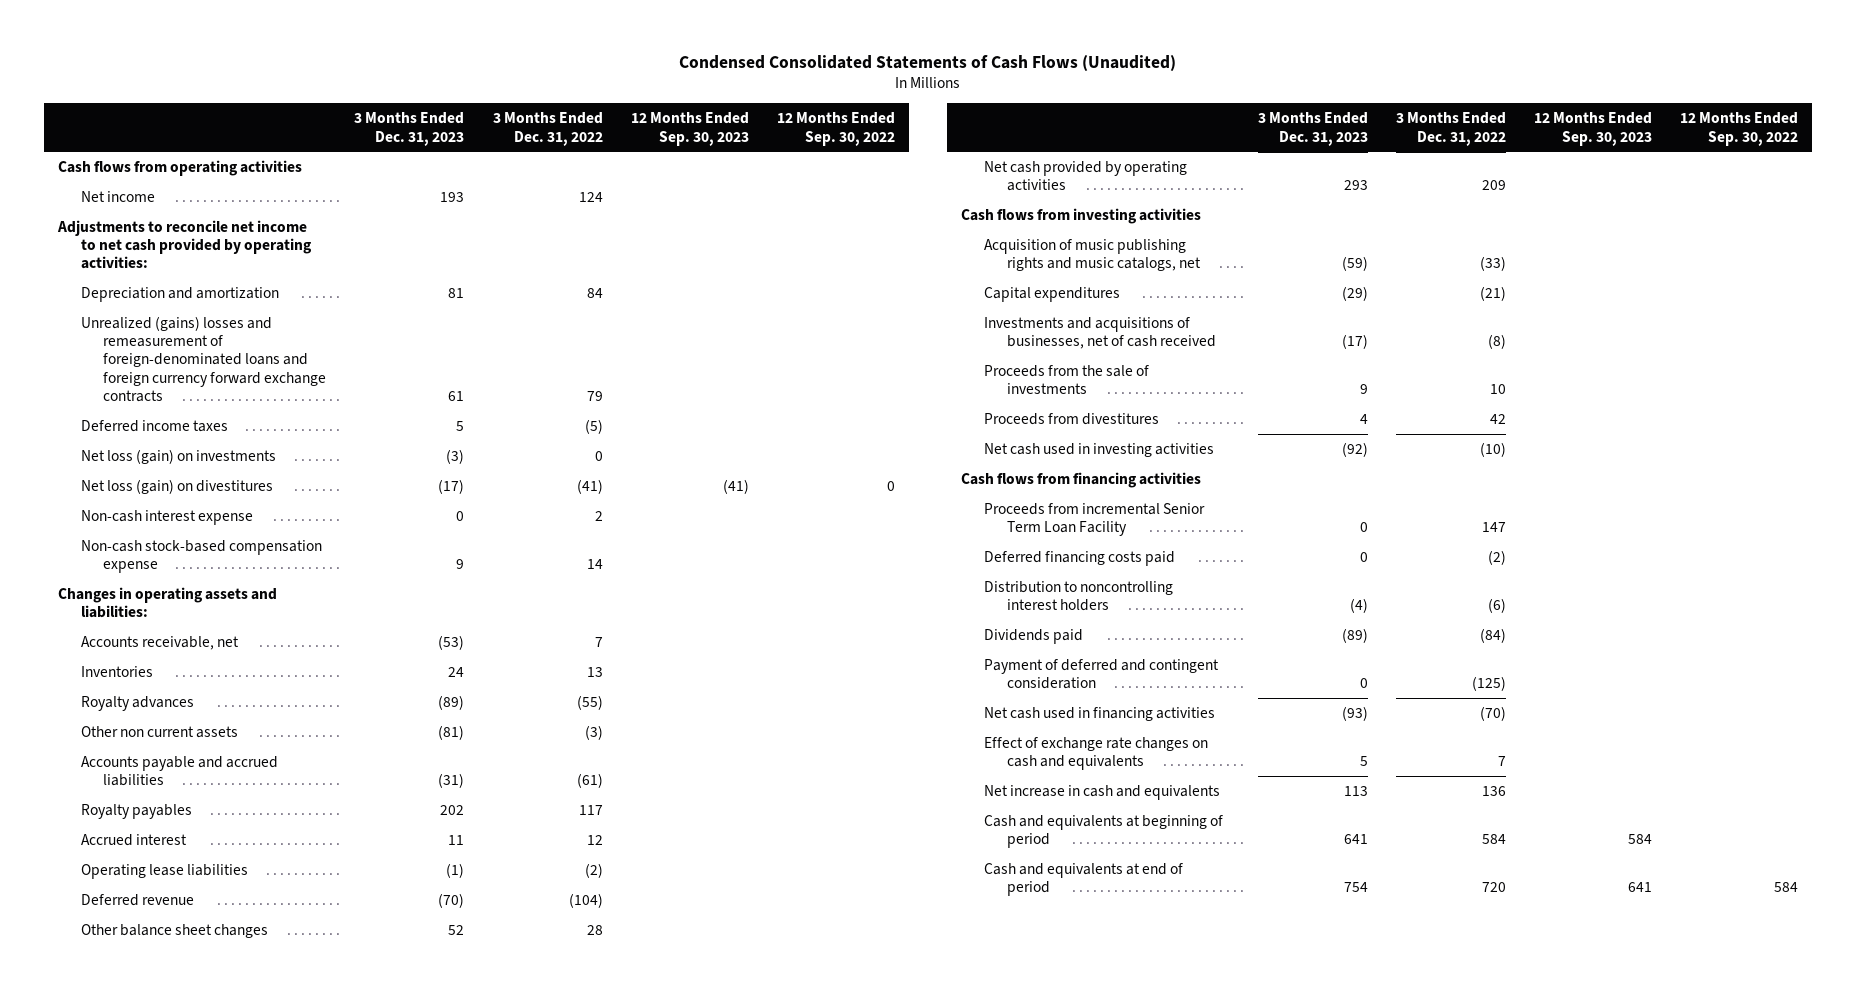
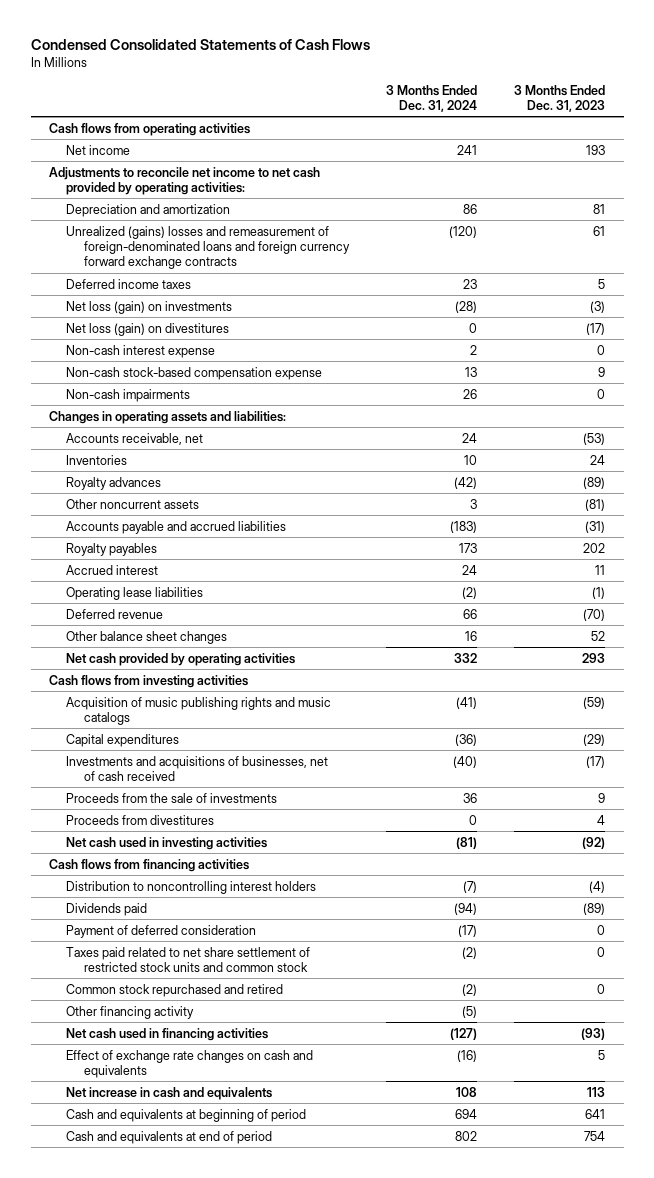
[679,54,1177,71] Condensed Consolidated Statements of Cash Flows (Unaudited) -> [30,38,370,50] Condensed Consolidated Statements of Cash Flows
[492,112,603,146] 3 Months Ended Dec. 31, 2022 -> none
[630,112,749,146] 12 Months Ended Sep. 30, 2023 -> none
[776,112,895,146] 12 Months Ended Sep. 30, 2022 -> none
none -> [385,84,477,112] 3 Months Ended Dec. 31, 2024
none -> [66,388,191,402] Non-cash impairments
[80,725,238,738] Other non current assets -> [66,498,200,509] Other noncurrent assets
[983,238,1201,272] Acquisition of music publishing rights and music catalogs, net -> [66,696,332,725] Acquisition of music publishing rights and music catalogs
[983,502,1205,537] Proceeds from incremental Senior Term Loan Facility -> none
[983,550,1175,566] Deferred financing costs paid -> none
[983,658,1219,690] Payment of deferred and contingent consideration -> [66,924,257,938] Payment of deferred consideration
none -> [66,946,311,972] Taxes paid related to net share settlement of restricted stock units and common stock
none -> [66,983,284,997] Common stock repurchased and retired
none -> [66,1005,195,1019] Other financing activity

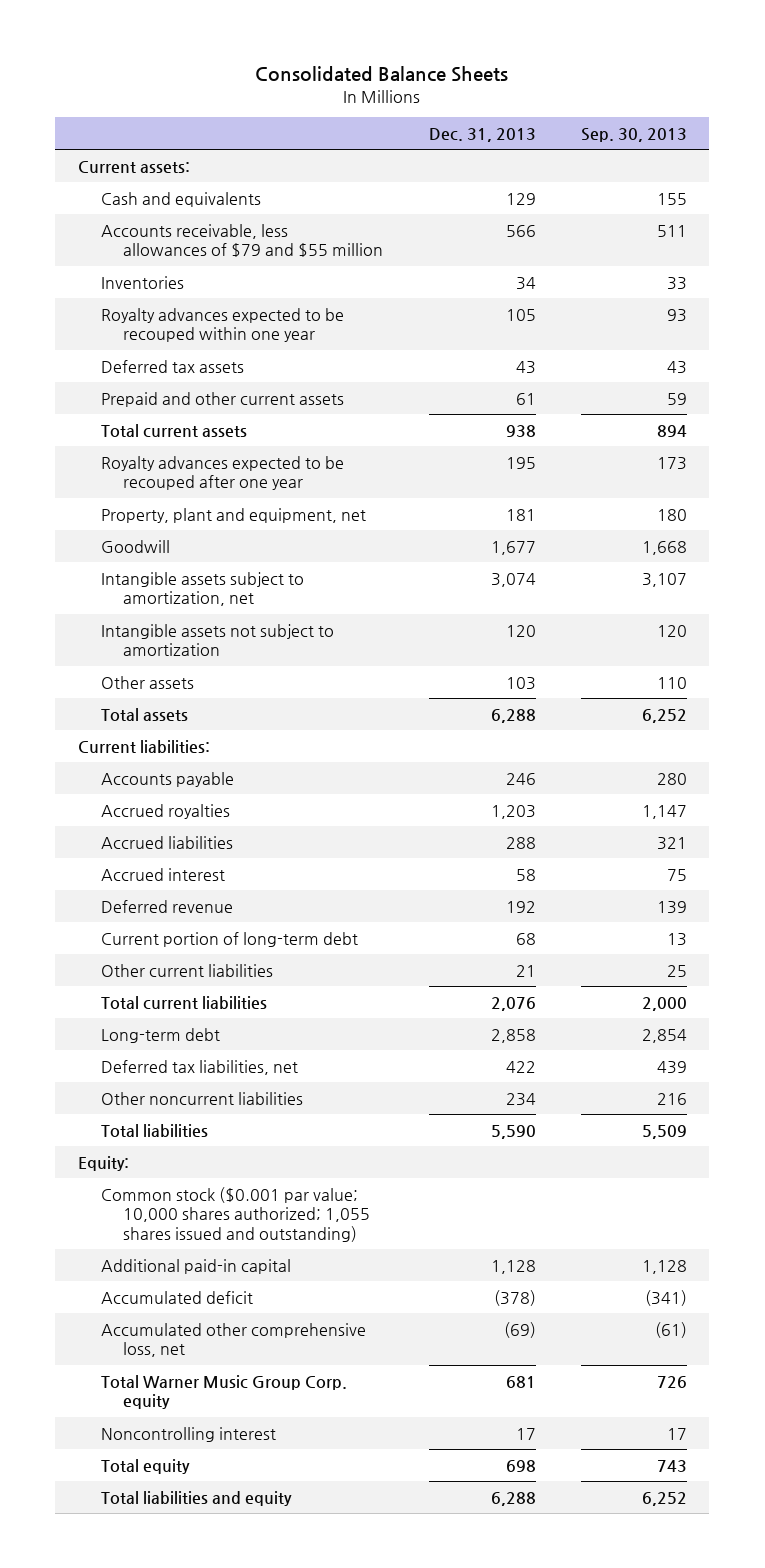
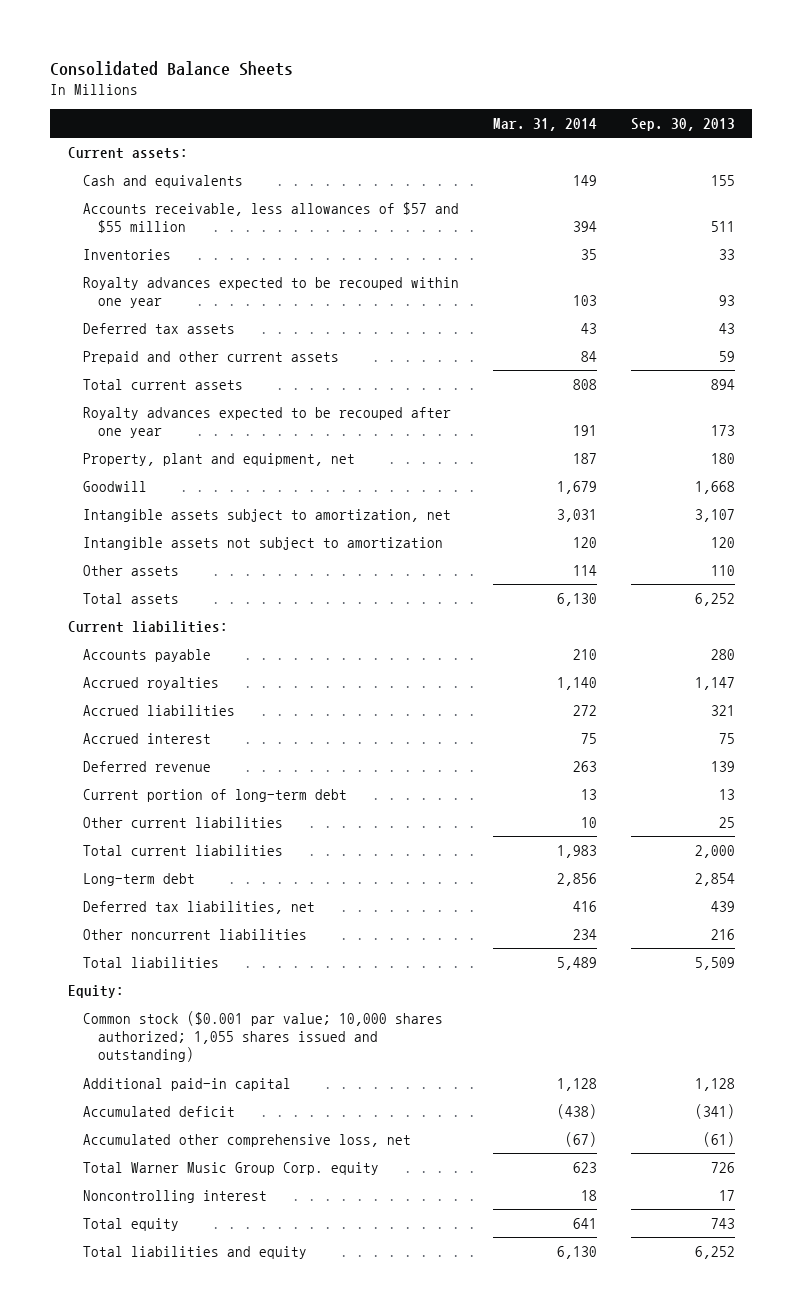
[428,127,536,142] Dec. 31, 2013 -> none
none -> [493,117,598,131] Mar. 31, 2014
[100,223,384,258] Accounts receivable, less allowances of $79 and $55 million -> [82,201,459,234] Accounts receivable, less allowances of $57 and $55 million

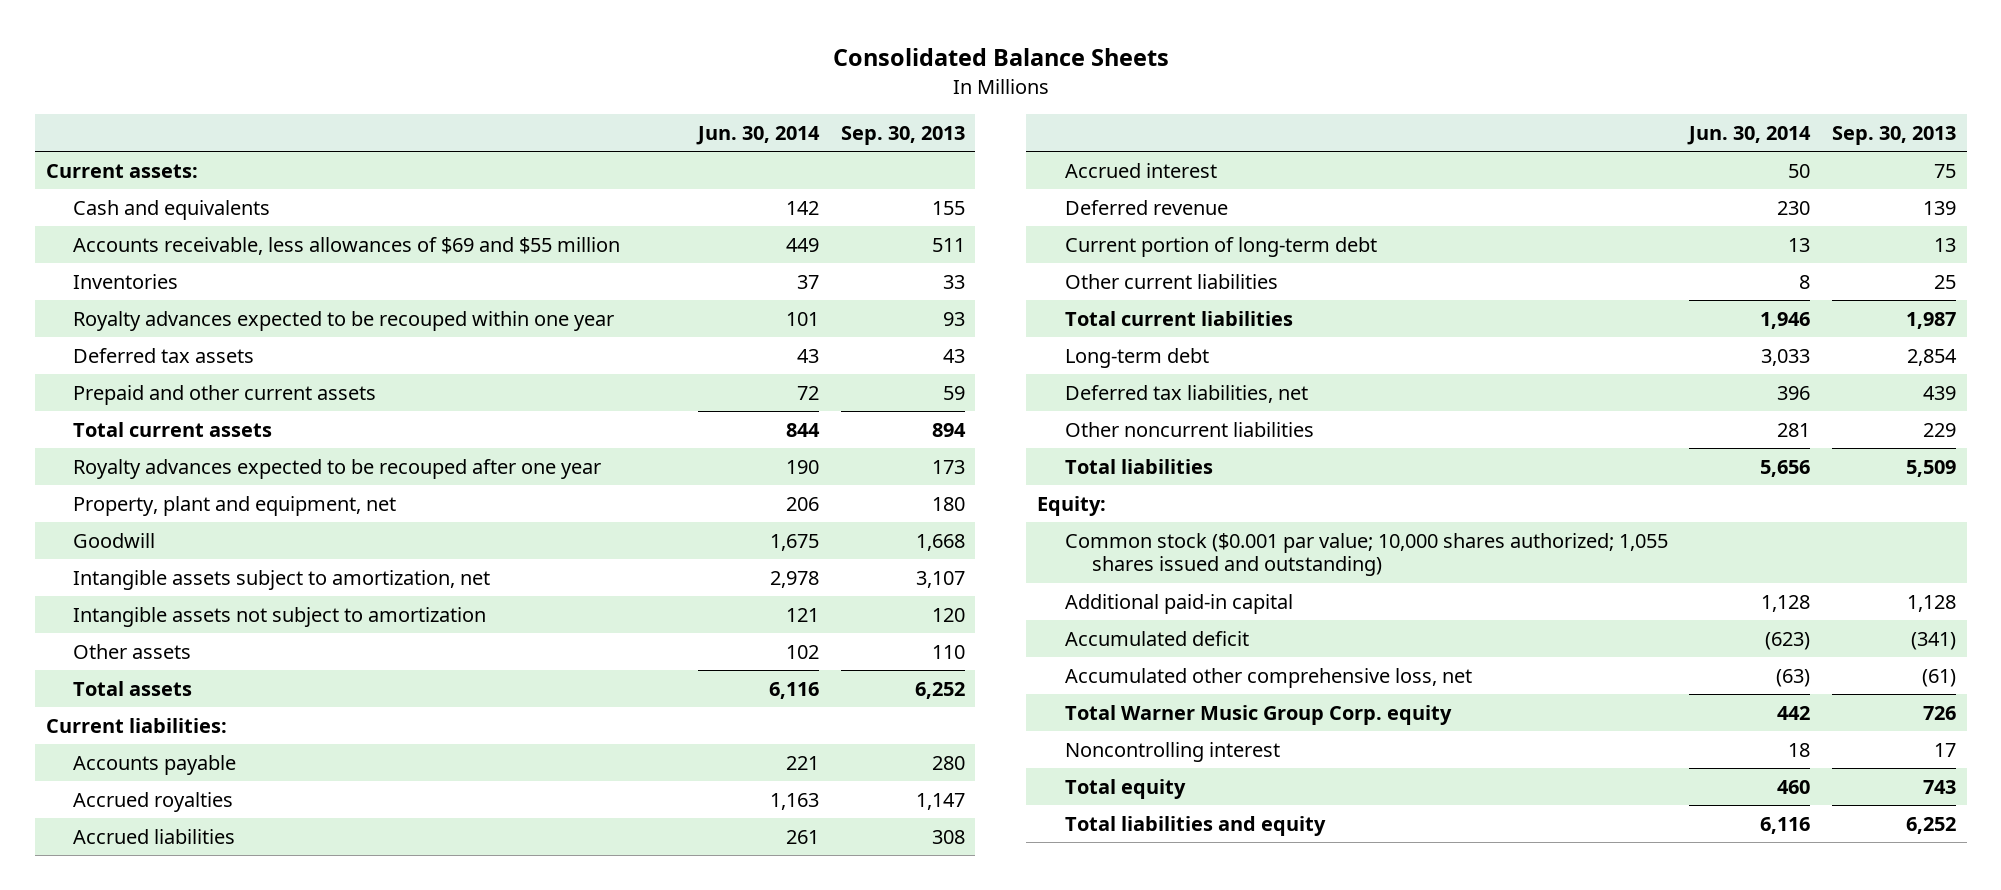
[493,117,598,131] Mar. 31, 2014 -> none
none -> [695,125,820,145] Jun. 30, 2014
[82,201,459,234] Accounts receivable, less allowances of $57 and $55 million -> [73,236,621,255] Accounts receivable, less allowances of $69 and $55 million
[711,704,736,716] 321 -> [931,829,965,844] 308
[695,844,736,858] 2,000 -> [1905,311,1956,329] 1,987
[711,928,736,940] 216 -> [1922,422,1956,437] 229

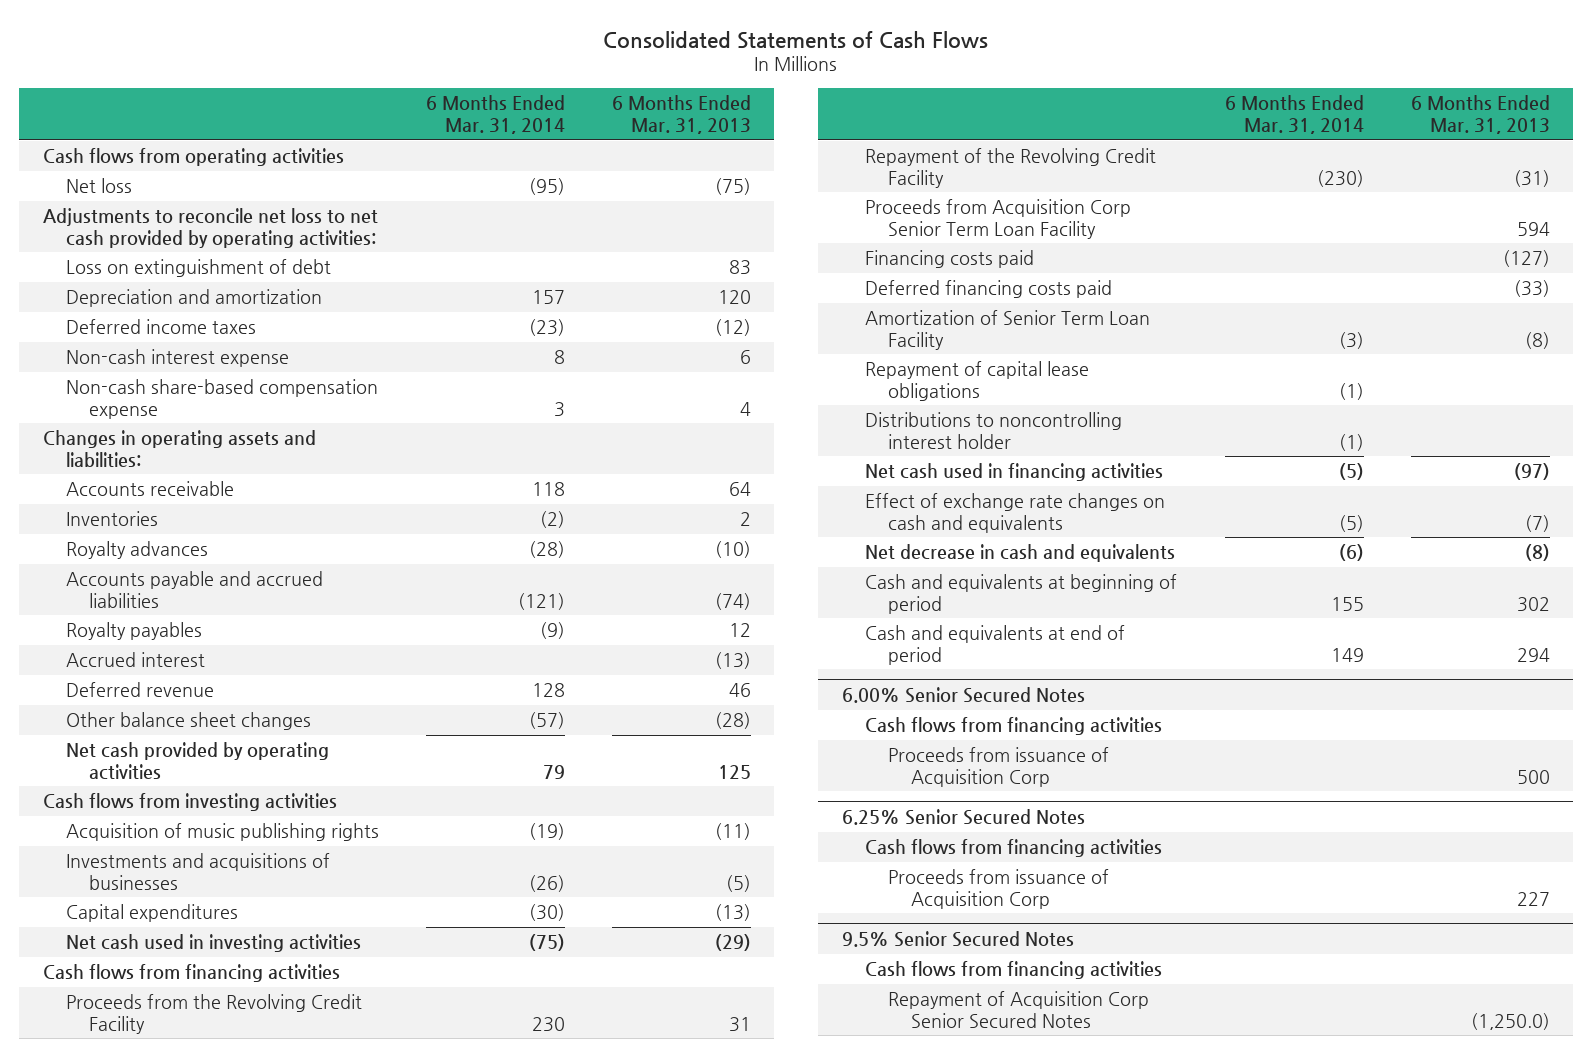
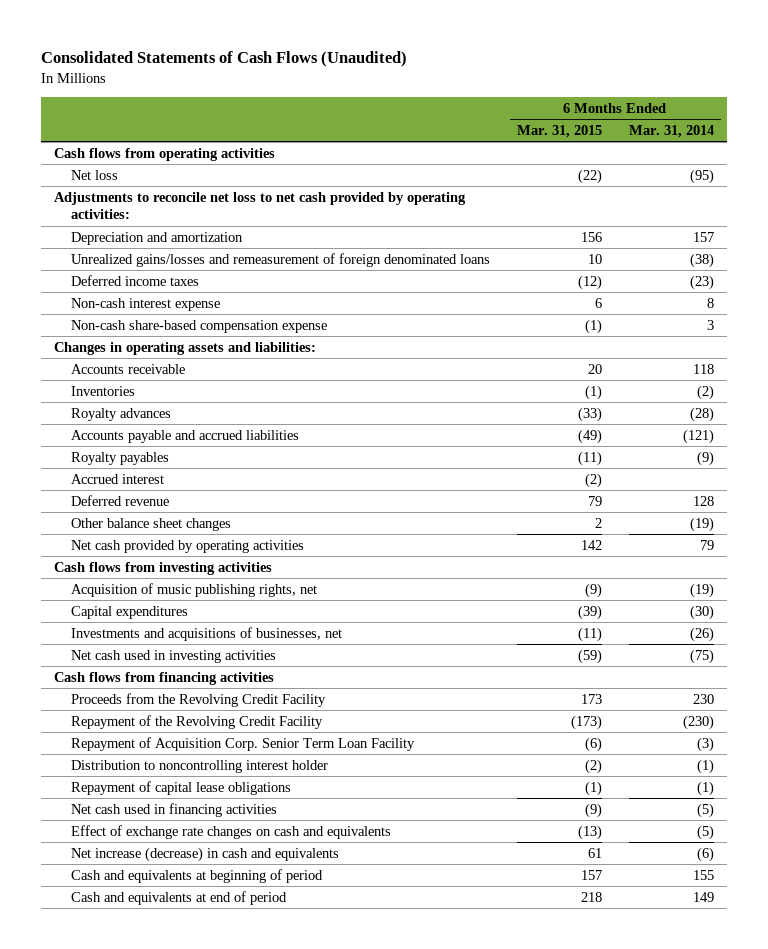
[603,30,989,49] Consolidated Statements of Cash Flows -> [40,51,407,68] Consolidated Statements of Cash Flows (Unaudited)
[611,95,751,134] 6 Months Ended Mar. 31, 2013 -> none
none -> [516,124,602,138] Mar. 31, 2015
[65,259,331,278] Loss on extinguishment of debt -> none
none -> [70,252,490,267] Unrealized gains/losses and remeasurement of foreign denominated loans
[528,712,565,730] (57) -> [689,516,714,532] (19)
[65,853,330,890] Investments and acquisitions of businesses -> none
[65,823,379,842] Acquisition of music publishing rights -> [70,582,317,597] Acquisition of music publishing rights, net
none -> [70,626,342,641] Investments and acquisitions of businesses, net
[864,199,1131,239] Proceeds from Acquisition Corp Senior Term Loan Facility -> none
[864,250,1034,269] Financing costs paid -> none
[864,280,1112,299] Deferred financing costs paid -> none
[864,310,1150,350] Amortization of Senior Term Loan Facility -> [70,736,415,751] Repayment of Acquisition Corp. Senior Term Loan Facility
none -> [70,759,328,773] Distribution to noncontrolling interest holder
[864,412,1122,449] Distributions to noncontrolling interest holder -> none
[864,544,1175,563] Net decrease in cash and equivalents -> [70,846,339,862] Net increase (decrease) in cash and equivalents
[841,686,1085,703] 6.00% Senior Secured Notes -> none
[864,717,1162,736] Cash flows from financing activities -> none
[887,747,1109,787] Proceeds from issuance of Acquisition Corp -> none
[841,808,1085,825] 6.25% Senior Secured Notes -> none
[864,839,1162,858] Cash flows from financing activities -> none
[887,869,1109,909] Proceeds from issuance of Acquisition Corp -> none
[841,930,1074,947] 9.5% Senior Secured Notes -> none
[864,961,1162,980] Cash flows from financing activities -> none
[887,991,1149,1028] Repayment of Acquisition Corp Senior Secured Notes -> none

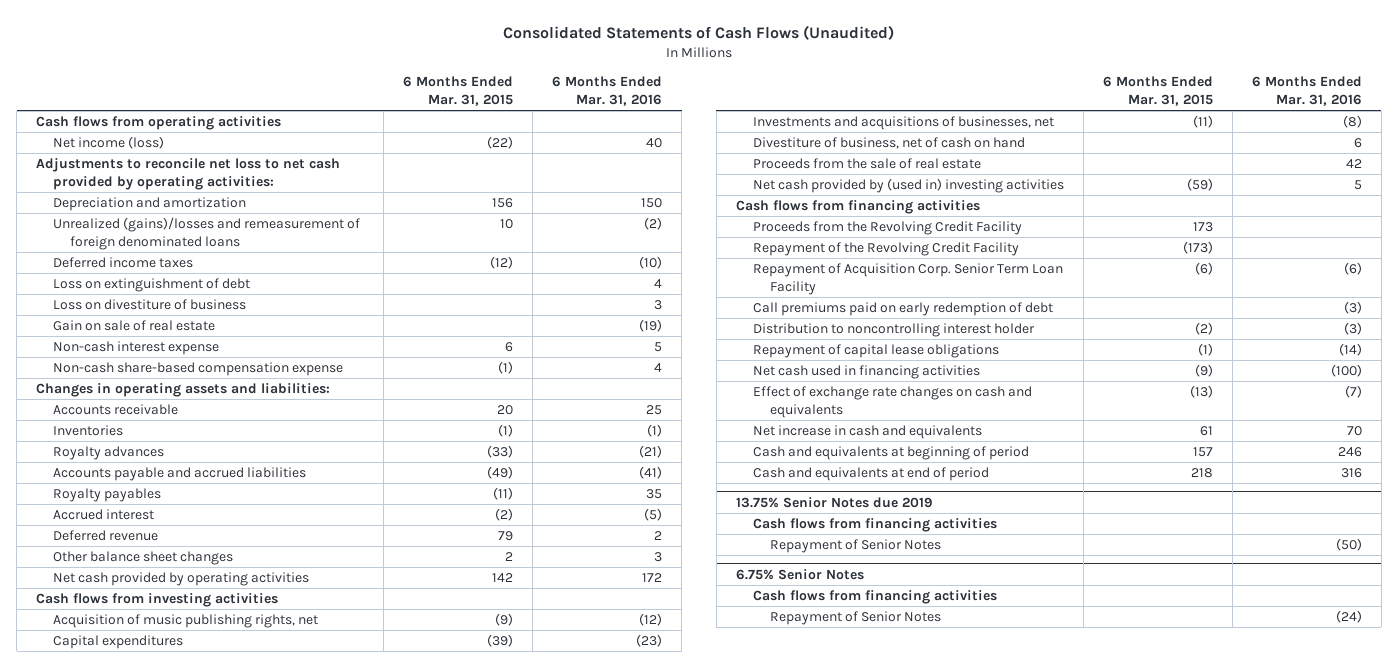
[628,124,714,138] Mar. 31, 2014 -> none
none -> [552,75,663,106] 6 Months Ended Mar. 31, 2016
[70,169,118,180] Net loss -> [53,136,165,150] Net income (loss)
[70,252,490,267] Unrealized gains/losses and remeasurement of foreign denominated loans -> [53,217,361,250] Unrealized (gains)/losses and remeasurement of foreign denominated loans
none -> [53,278,251,293] Loss on extinguishment of debt
none -> [53,299,247,311] Loss on divestiture of business
none -> [53,320,216,332] Gain on sale of real estate
none -> [752,137,1025,150] Divestiture of business, net of cash on hand
none -> [752,158,981,170] Proceeds from the sale of real estate
[70,649,276,663] Net cash used in investing activities -> [752,178,1064,194] Net cash provided by (used in) investing activities
none -> [752,302,1053,317] Call premiums paid on early redemption of debt
[70,846,339,862] Net increase (decrease) in cash and equivalents -> [752,425,982,440] Net increase in cash and equivalents
none -> [735,496,933,508] 13.75% Senior Notes due 2019
none -> [752,518,997,533] Cash flows from financing activities
none -> [769,539,941,554] Repayment of Senior Notes
none -> [735,568,864,580] 6.75% Senior Notes
none -> [752,590,997,605] Cash flows from financing activities
none -> [769,611,941,626] Repayment of Senior Notes

